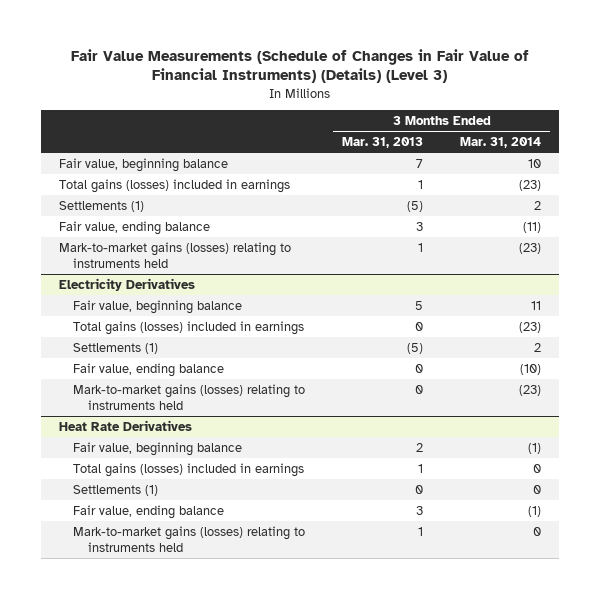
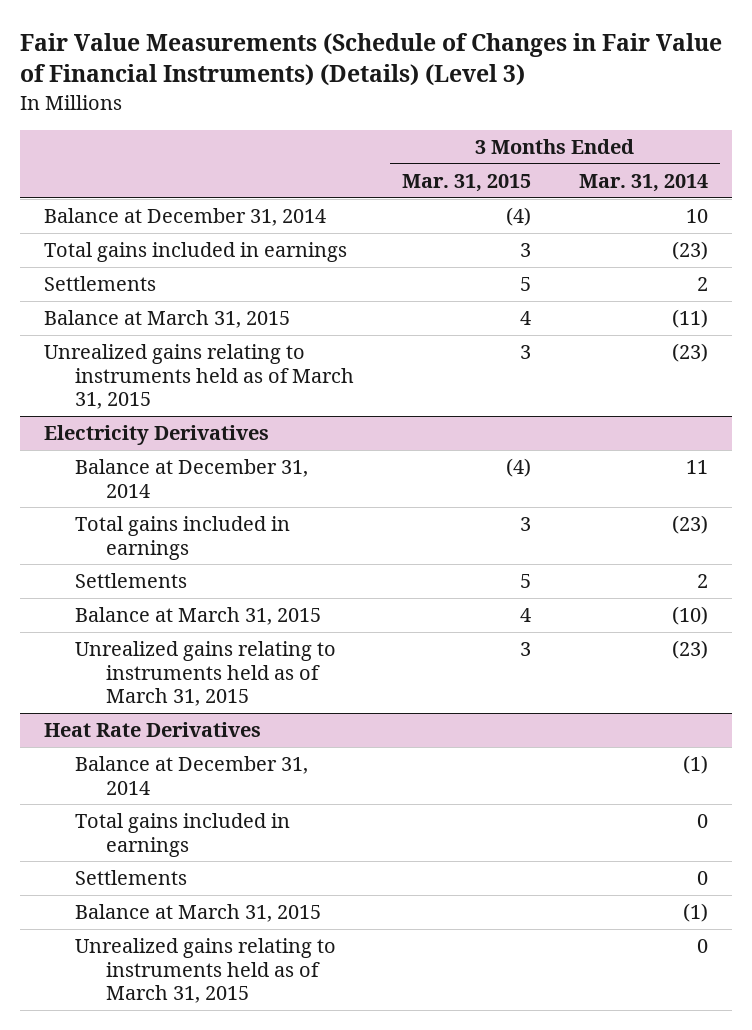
[342,137,424,149] Mar. 31, 2013 -> none
none -> [402,174,532,193] Mar. 31, 2015
[59,157,229,172] Fair value, beginning balance -> [44,208,327,227] Balance at December 31, 2014
[59,178,291,193] Total gains (losses) included in earnings -> [44,242,348,263] Total gains included in earnings
[59,200,145,212] Settlements (1) -> [44,276,157,292] Settlements
[59,220,211,235] Fair value, ending balance -> [44,310,291,329] Balance at March 31, 2015
[59,241,292,269] Mark-to-market gains (losses) relating to instruments held -> [44,344,355,409] Unrealized gains relating to instruments held as of March 31, 2015
[73,299,243,314] Fair value, beginning balance -> [75,459,309,498] Balance at December 31, 2014
[73,320,305,335] Total gains (losses) included in earnings -> [75,516,291,560] Total gains included in earnings
[73,342,159,354] Settlements (1) -> [75,573,188,589] Settlements
[73,362,225,377] Fair value, ending balance -> [75,607,322,626] Balance at March 31, 2015
[73,383,306,411] Mark-to-market gains (losses) relating to instruments held -> [75,641,337,706] Unrealized gains relating to instruments held as of March 31, 2015
[73,441,243,456] Fair value, beginning balance -> [75,756,309,795] Balance at December 31, 2014
[73,462,305,477] Total gains (losses) included in earnings -> [75,813,291,857] Total gains included in earnings
[73,484,159,496] Settlements (1) -> [75,870,188,886] Settlements
[73,504,225,519] Fair value, ending balance -> [75,904,322,923] Balance at March 31, 2015
[73,525,306,553] Mark-to-market gains (losses) relating to instruments held -> [75,938,337,1003] Unrealized gains relating to instruments held as of March 31, 2015

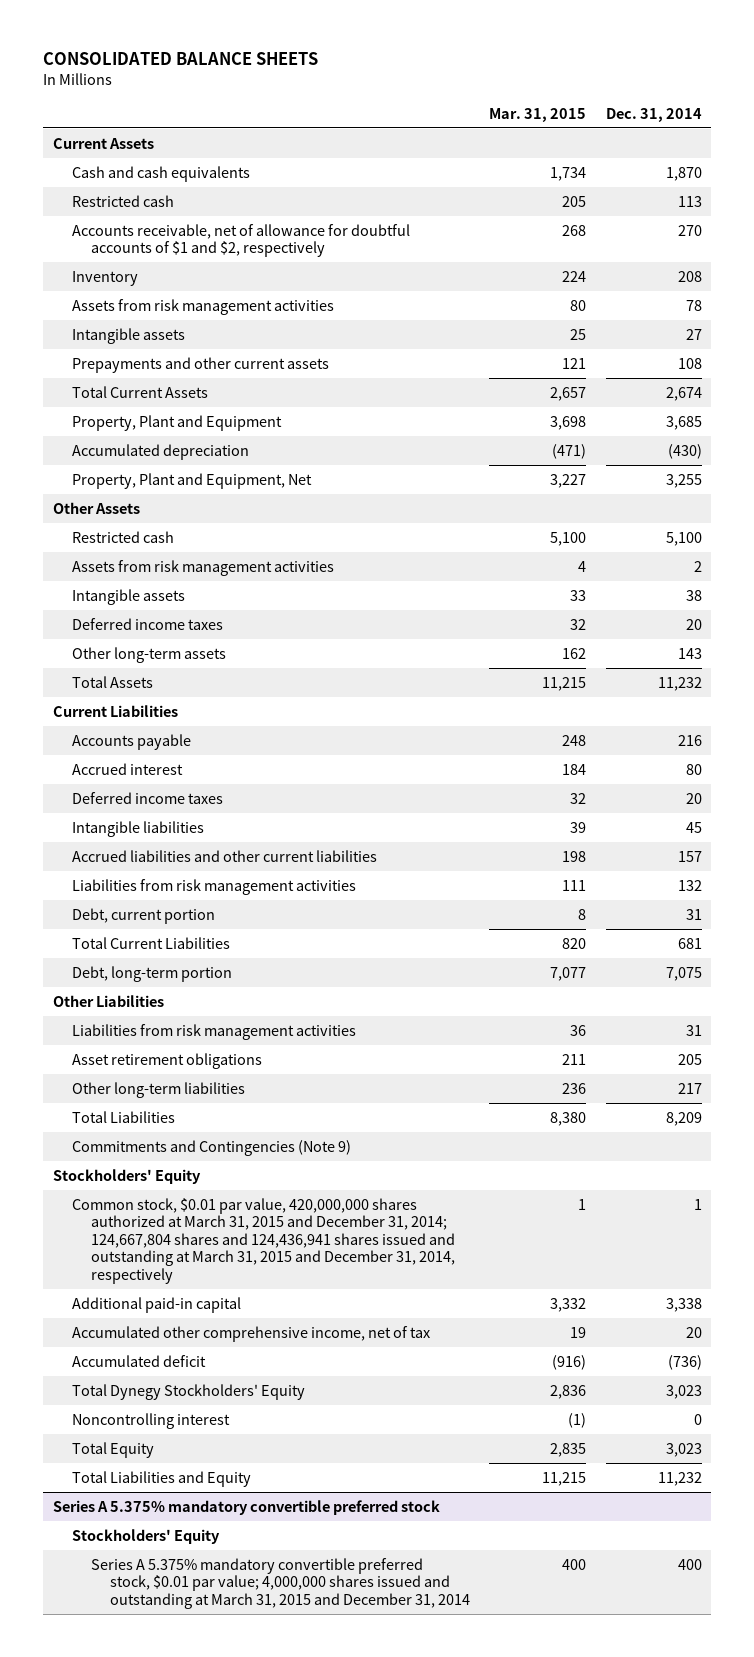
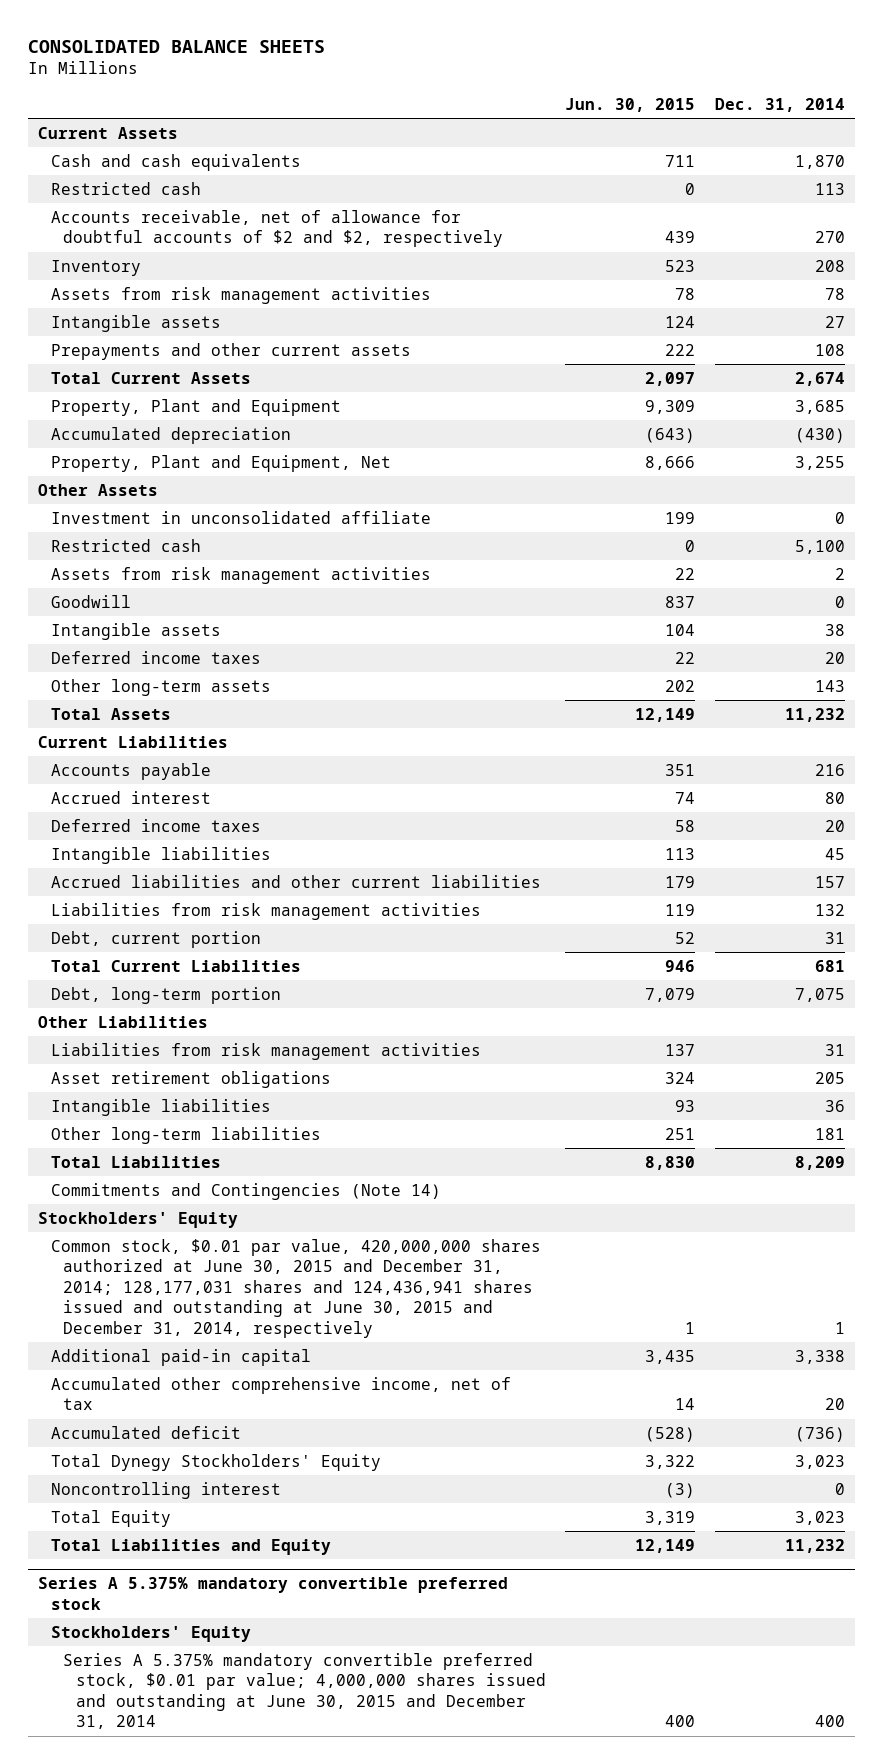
[489,107,587,122] Mar. 31, 2015 -> none
none -> [565,97,696,112] Jun. 30, 2015
[71,223,410,258] Accounts receivable, net of allowance for doubtful accounts of $1 and $2, respectively -> [50,209,504,248] Accounts receivable, net of allowance for doubtful accounts of $2 and $2, respectively
none -> [50,510,431,524] Investment in unconsolidated affiliate
none -> [50,594,131,608] Goodwill
none -> [50,1098,271,1116] Intangible liabilities
[677,1082,702,1094] 217 -> [815,1127,846,1140] 181
[71,1139,351,1156] Commitments and Contingencies (Note 9) -> [50,1182,441,1200] Commitments and Contingencies (Note 14)
[71,1197,455,1284] Common stock, $0.01 par value, 420,000,000 shares authorized at March 31, 2015 and December 31, 2014; 124,667,804 shares and 124,436,941 shares issued and outstanding at March 31, 2015 and December 31, 2014, respectively -> [50,1238,541,1338] Common stock, $0.01 par value, 420,000,000 shares authorized at June 30, 2015 and December 31, 2014; 128,177,031 shares and 124,436,941 shares issued and outstanding at June 30, 2015 and December 31, 2014, respectively
[90,1557,470,1609] Series A 5.375% mandatory convertible preferred stock, $0.01 par value; 4,000,000 shares issued and outstanding at March 31, 2015 and December 31, 2014 -> [63,1652,546,1730] Series A 5.375% mandatory convertible preferred stock, $0.01 par value; 4,000,000 shares issued and outstanding at June 30, 2015 and December 31, 2014

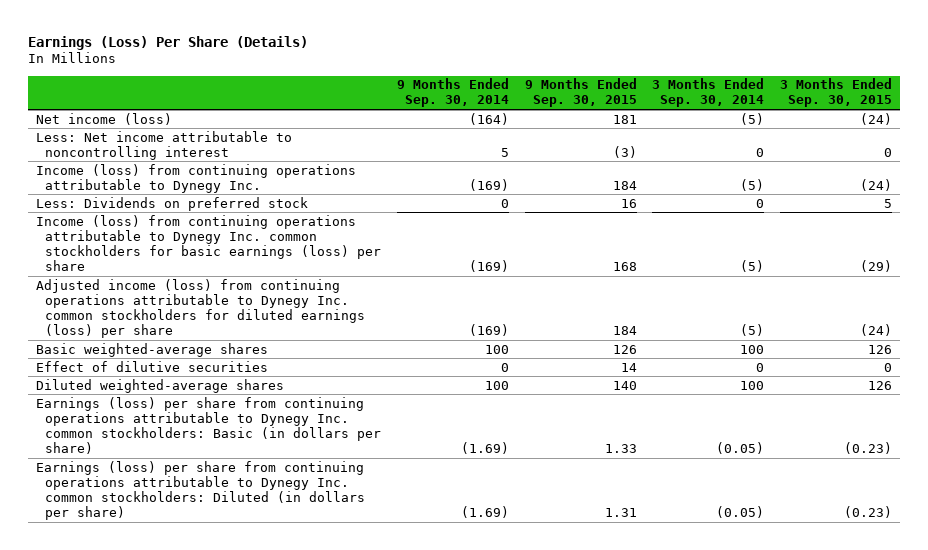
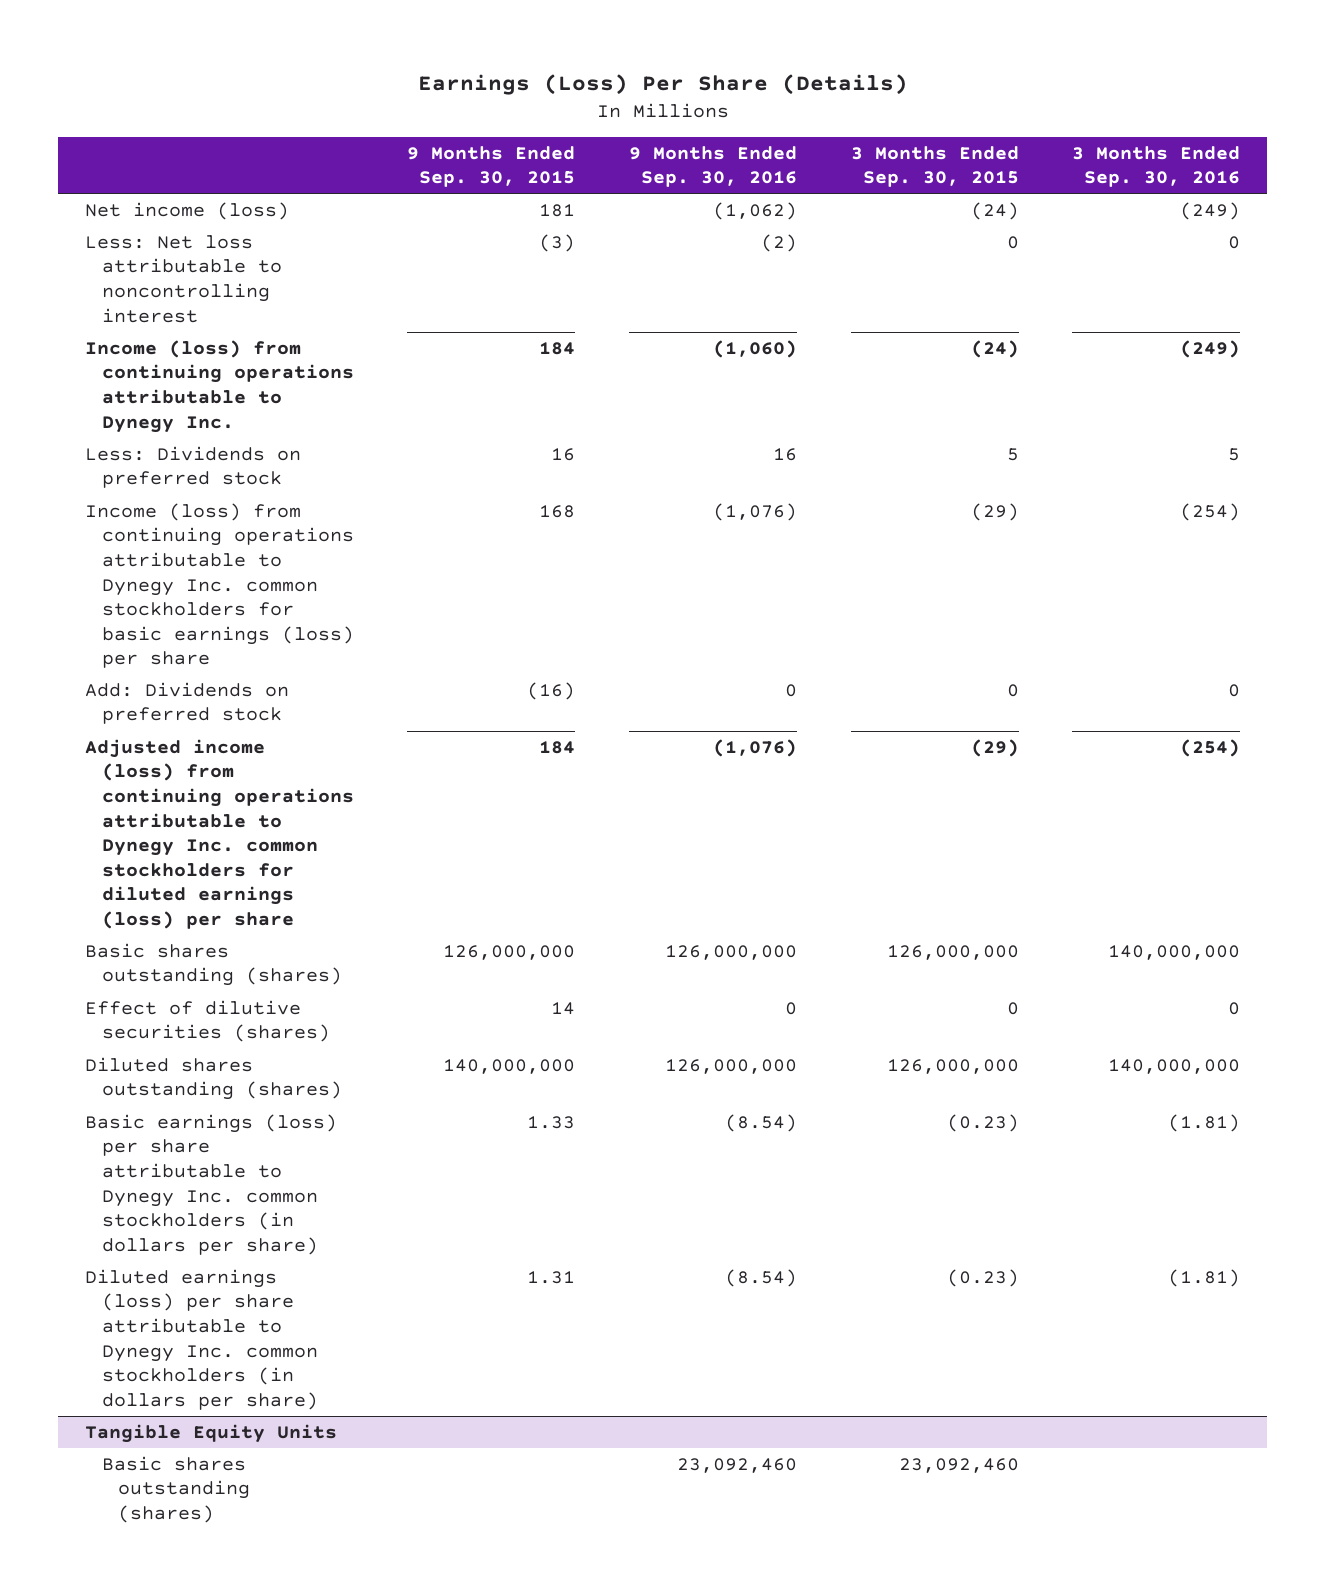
[396,78,509,108] 9 Months Ended Sep. 30, 2014 -> none
[652,78,765,108] 3 Months Ended Sep. 30, 2014 -> none
none -> [628,145,797,188] 9 Months Ended Sep. 30, 2016
none -> [1072,145,1241,188] 3 Months Ended Sep. 30, 2016
[35,130,292,160] Less: Net income attributable to noncontrolling interest -> [85,234,282,323] Less: Net loss attributable to noncontrolling interest
none -> [85,681,290,725] Add: Dividends on preferred stock
[860,324,893,337] (24) -> [970,738,1019,757] (29)
[35,342,268,357] Basic weighted-average shares -> [85,942,342,987] Basic shares outstanding (shares)
[612,344,637,354] 126 -> [443,944,576,960] 126,000,000
[868,344,893,354] 126 -> [886,944,1019,960] 126,000,000
[35,360,268,372] Effect of dilutive securities -> [85,999,330,1043] Effect of dilutive securities (shares)
[35,378,284,393] Diluted weighted-average shares -> [85,1056,342,1101] Diluted shares outstanding (shares)
[612,380,637,390] 140 -> [443,1058,576,1074] 140,000,000
[868,380,893,390] 126 -> [886,1058,1019,1074] 126,000,000
[35,396,381,455] Earnings (loss) per share from continuing operations attributable to Dynegy Inc. common stockholders: Basic (in dollars per share) -> [85,1113,338,1255] Basic earnings (loss) per share attributable to Dynegy Inc. common stockholders (in dollars per share)
[35,460,365,521] Earnings (loss) per share from continuing operations attributable to Dynegy Inc. common stockholders: Diluted (in dollars per share) -> [85,1268,318,1410] Diluted earnings (loss) per share attributable to Dynegy Inc. common stockholders (in dollars per share)
none -> [85,1423,338,1443] Tangible Equity Units
none -> [101,1455,251,1524] Basic shares outstanding (shares)

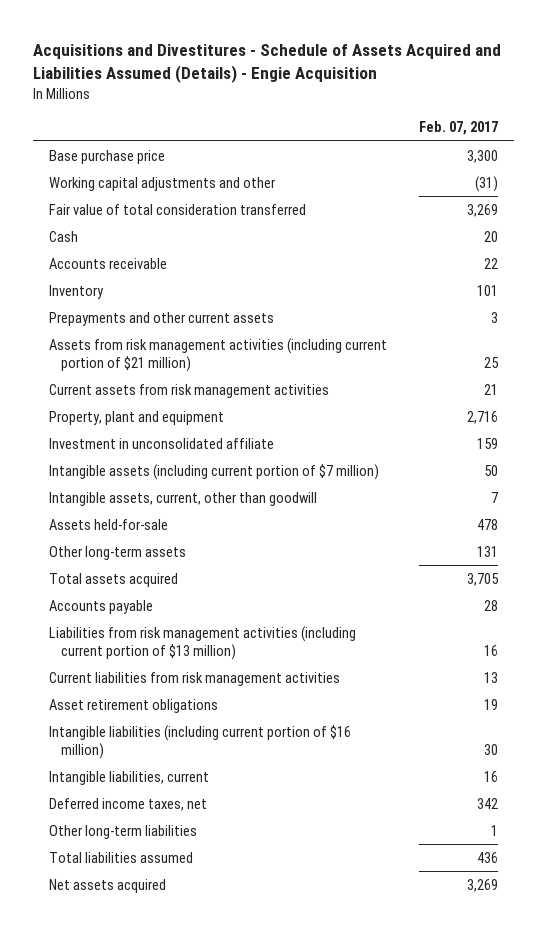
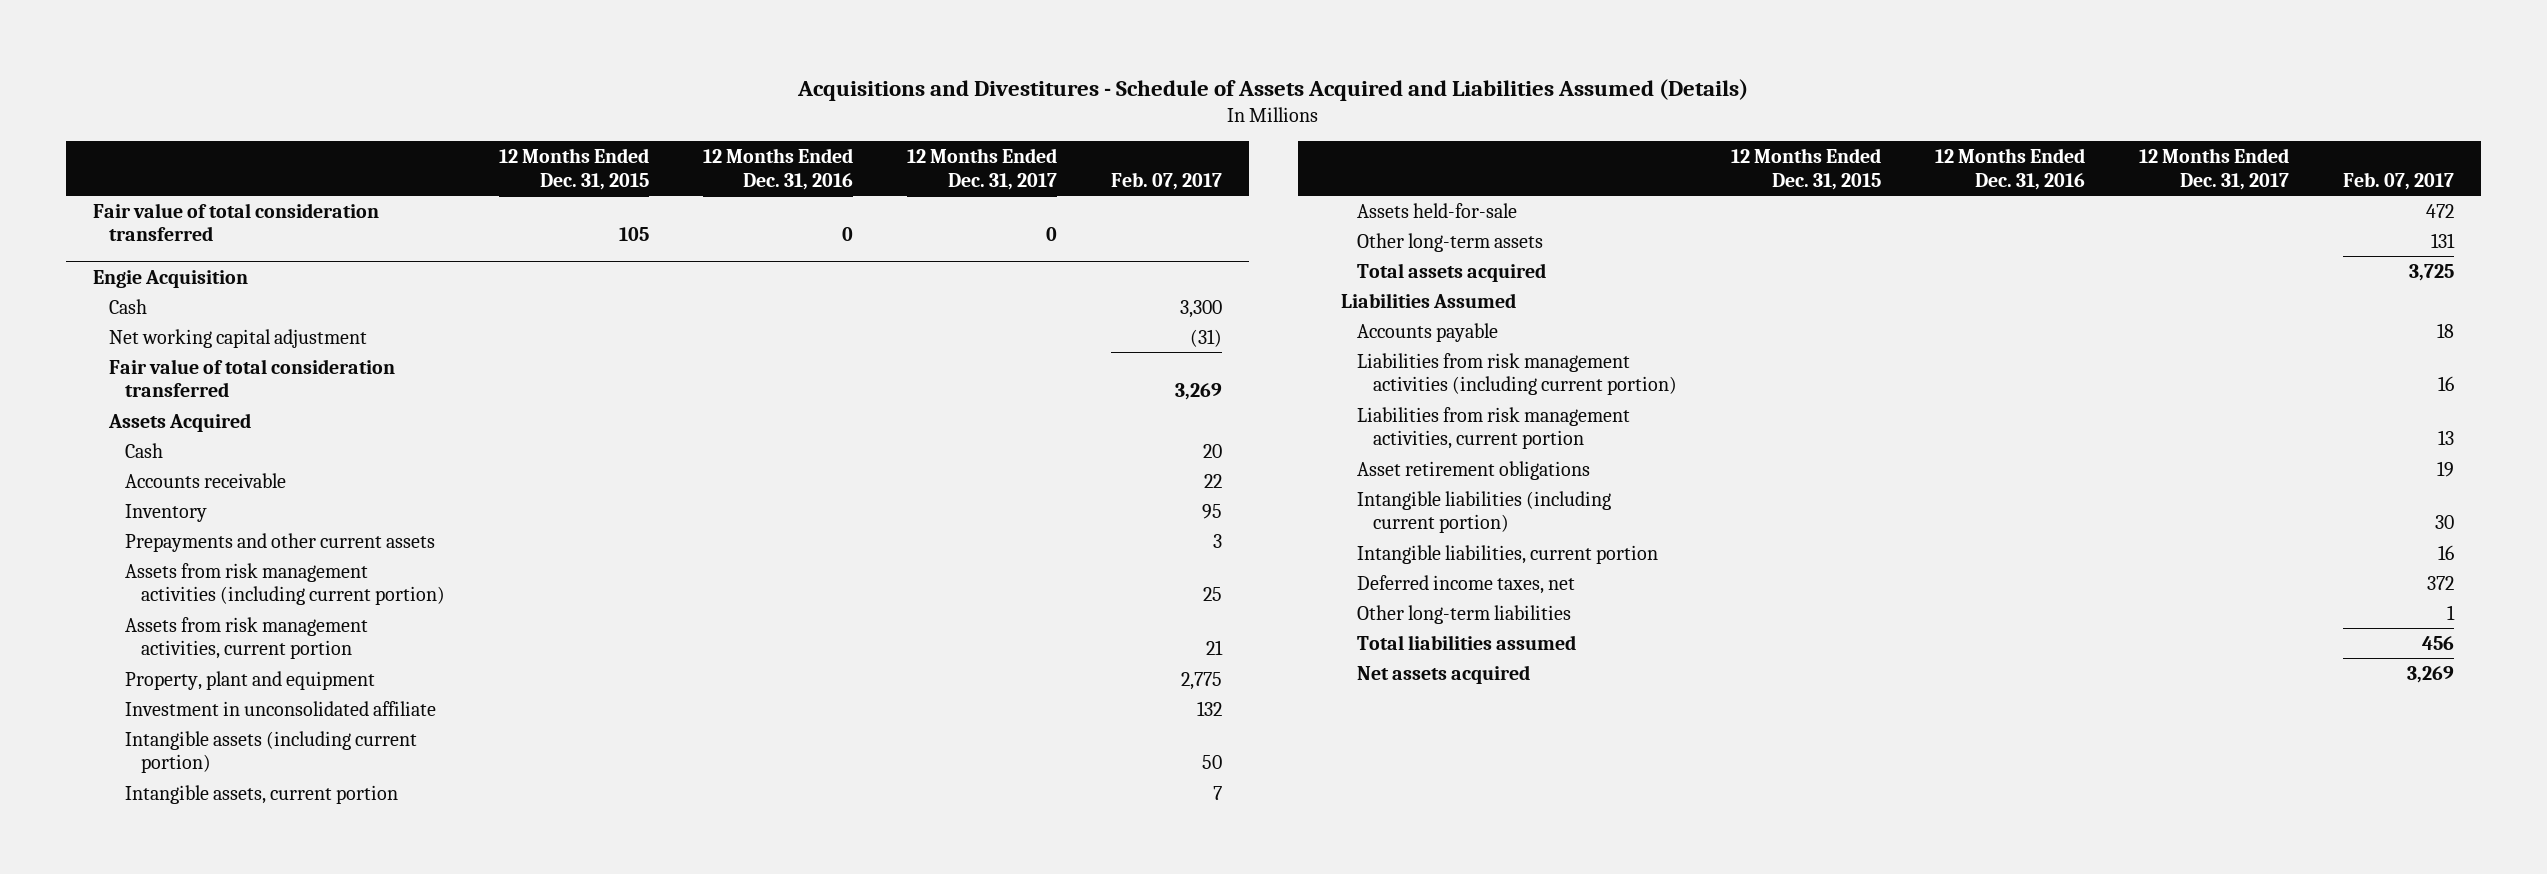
[33,44,502,83] Acquisitions and Divestitures - Schedule of Assets Acquired and Liabilities Assumed (Details) - Engie Acquisition -> [797,78,1749,101] Acquisitions and Divestitures - Schedule of Assets Acquired and Liabilities Assumed (Details)
none -> [498,148,649,190] 12 Months Ended Dec. 31, 2015
none -> [702,148,853,190] 12 Months Ended Dec. 31, 2016
none -> [907,148,1058,190] 12 Months Ended Dec. 31, 2017
none -> [92,202,379,242] Fair value of total consideration transferred
none -> [92,269,248,288] Engie Acquisition
[49,149,166,164] Base purchase price -> [108,298,147,314] Cash
[49,176,276,191] Working capital adjustments and other -> [108,328,367,348] Net working capital adjustment
none -> [107,412,251,432] Assets Acquired
[477,284,499,296] 101 -> [1202,503,1223,519] 95
[49,337,388,372] Assets from risk management activities (including current portion of $21 million) -> [124,562,445,606] Assets from risk management activities (including current portion)
[49,383,330,398] Current assets from risk management activities -> [124,616,368,660] Assets from risk management activities, current portion
[467,410,499,424] 2,716 -> [1181,671,1223,690] 2,775
[477,437,499,449] 159 -> [1197,700,1223,716] 132
[49,463,380,480] Intangible assets (including current portion of $7 million) -> [124,730,417,774] Intangible assets (including current portion)
[49,491,318,506] Intangible assets, current, other than goodwill -> [124,784,398,804] Intangible assets, current portion
[477,518,499,530] 478 -> [2426,203,2455,218] 472
[467,572,500,586] 3,705 -> [2409,263,2455,281] 3,725
none -> [1340,292,1516,308] Liabilities Assumed
[484,599,499,611] 28 -> [2437,322,2455,338] 18
[49,625,357,660] Liabilities from risk management activities (including current portion of $13 million) -> [1356,352,1677,396] Liabilities from risk management activities (including current portion)
[49,671,341,686] Current liabilities from risk management activities -> [1356,406,1630,450] Liabilities from risk management activities, current portion
[49,724,352,759] Intangible liabilities (including current portion of $16 million) -> [1356,490,1611,534] Intangible liabilities (including current portion)
[49,770,210,785] Intangible liabilities, current -> [1356,544,1658,564] Intangible liabilities, current portion
[477,797,499,809] 342 -> [2427,575,2455,590] 372
[477,851,499,863] 436 -> [2422,635,2455,650] 456

